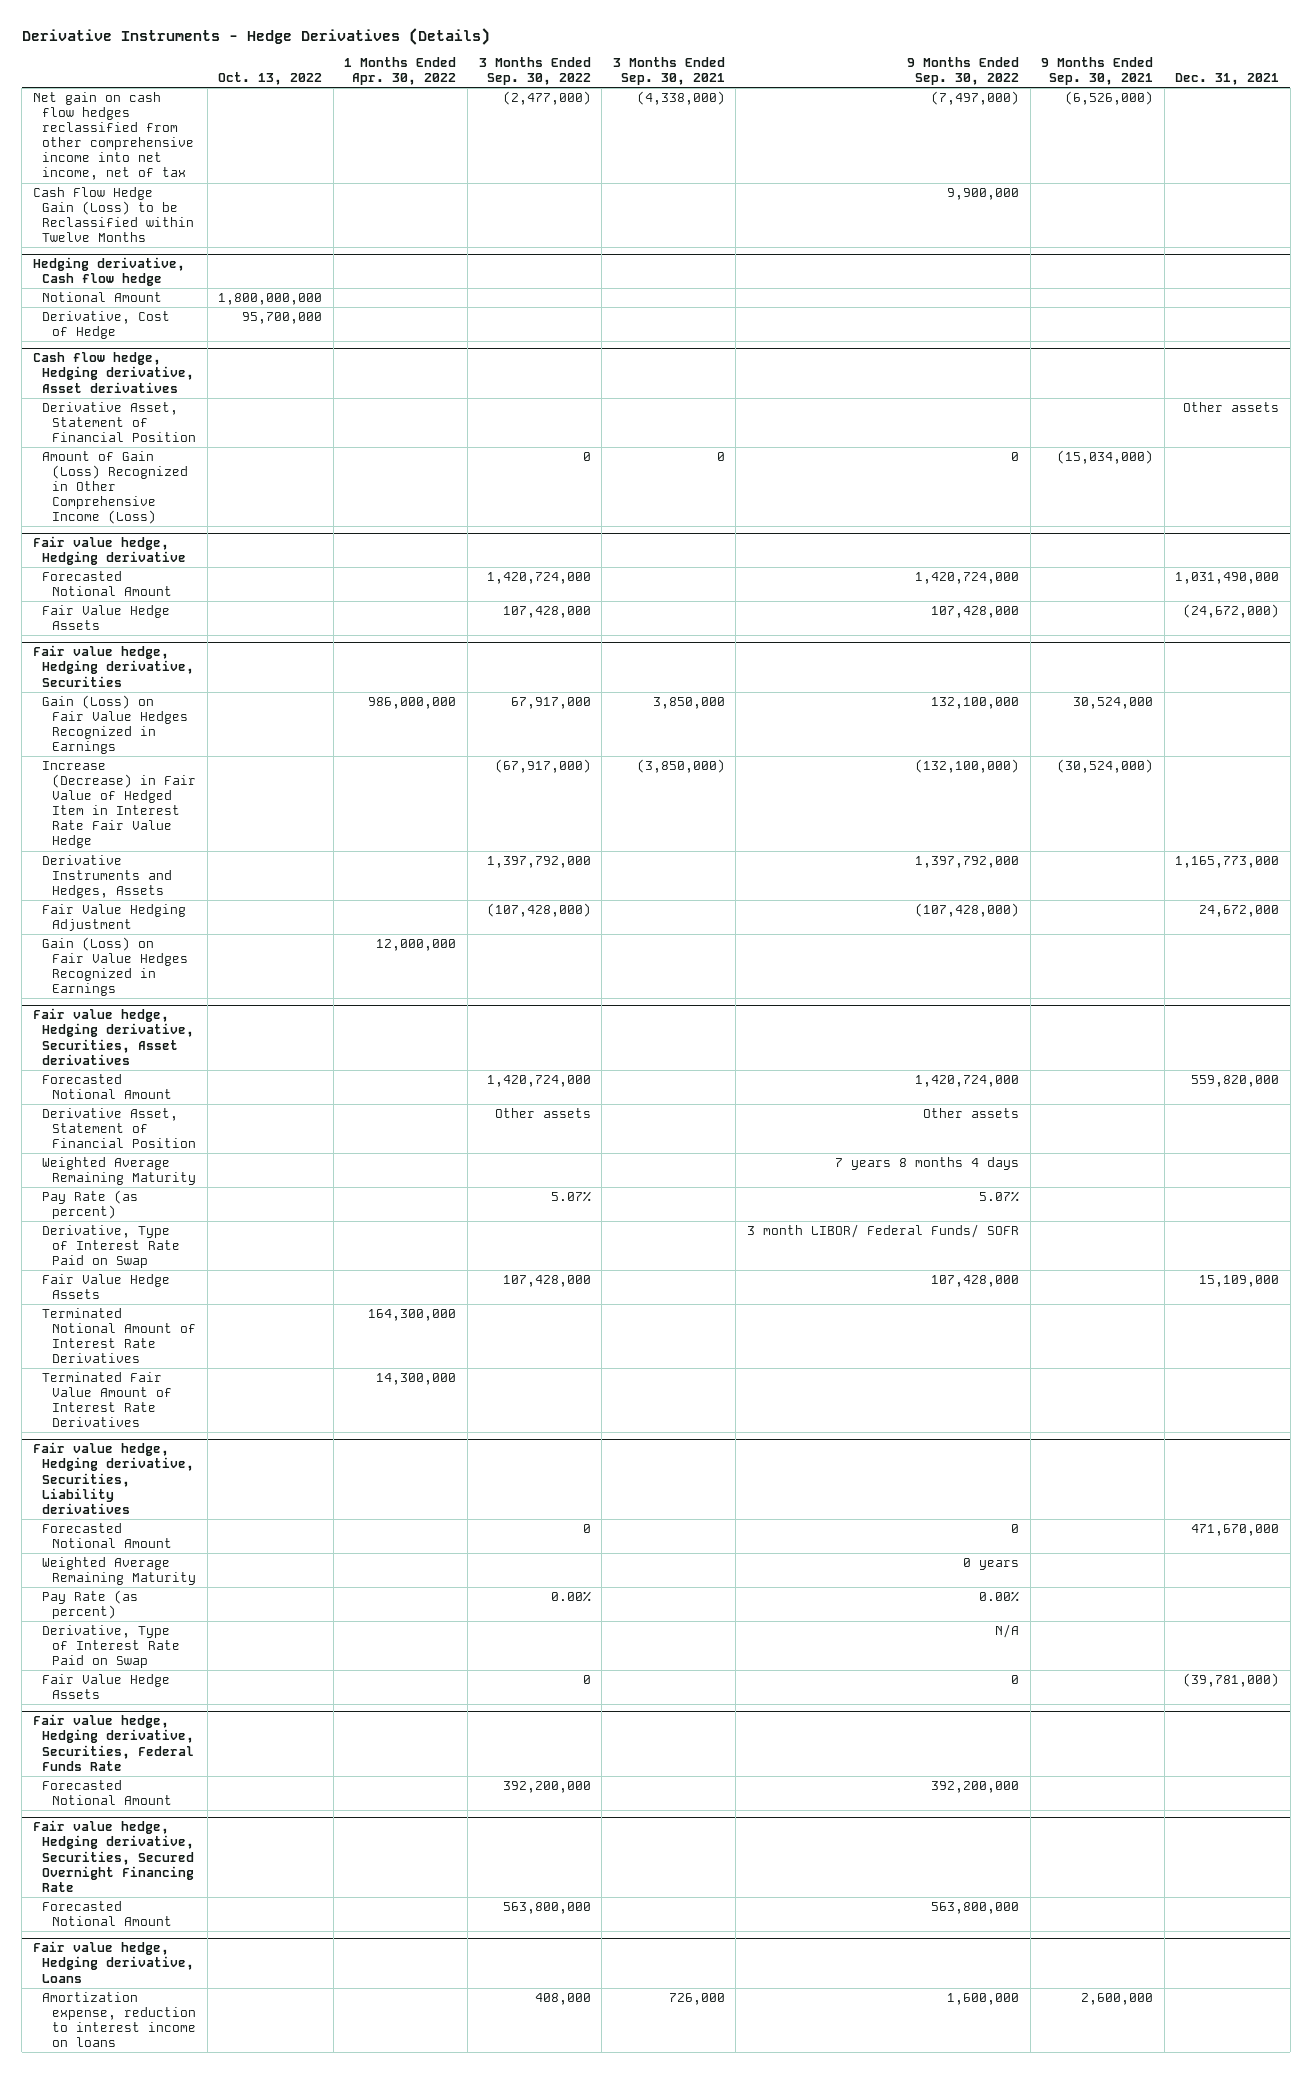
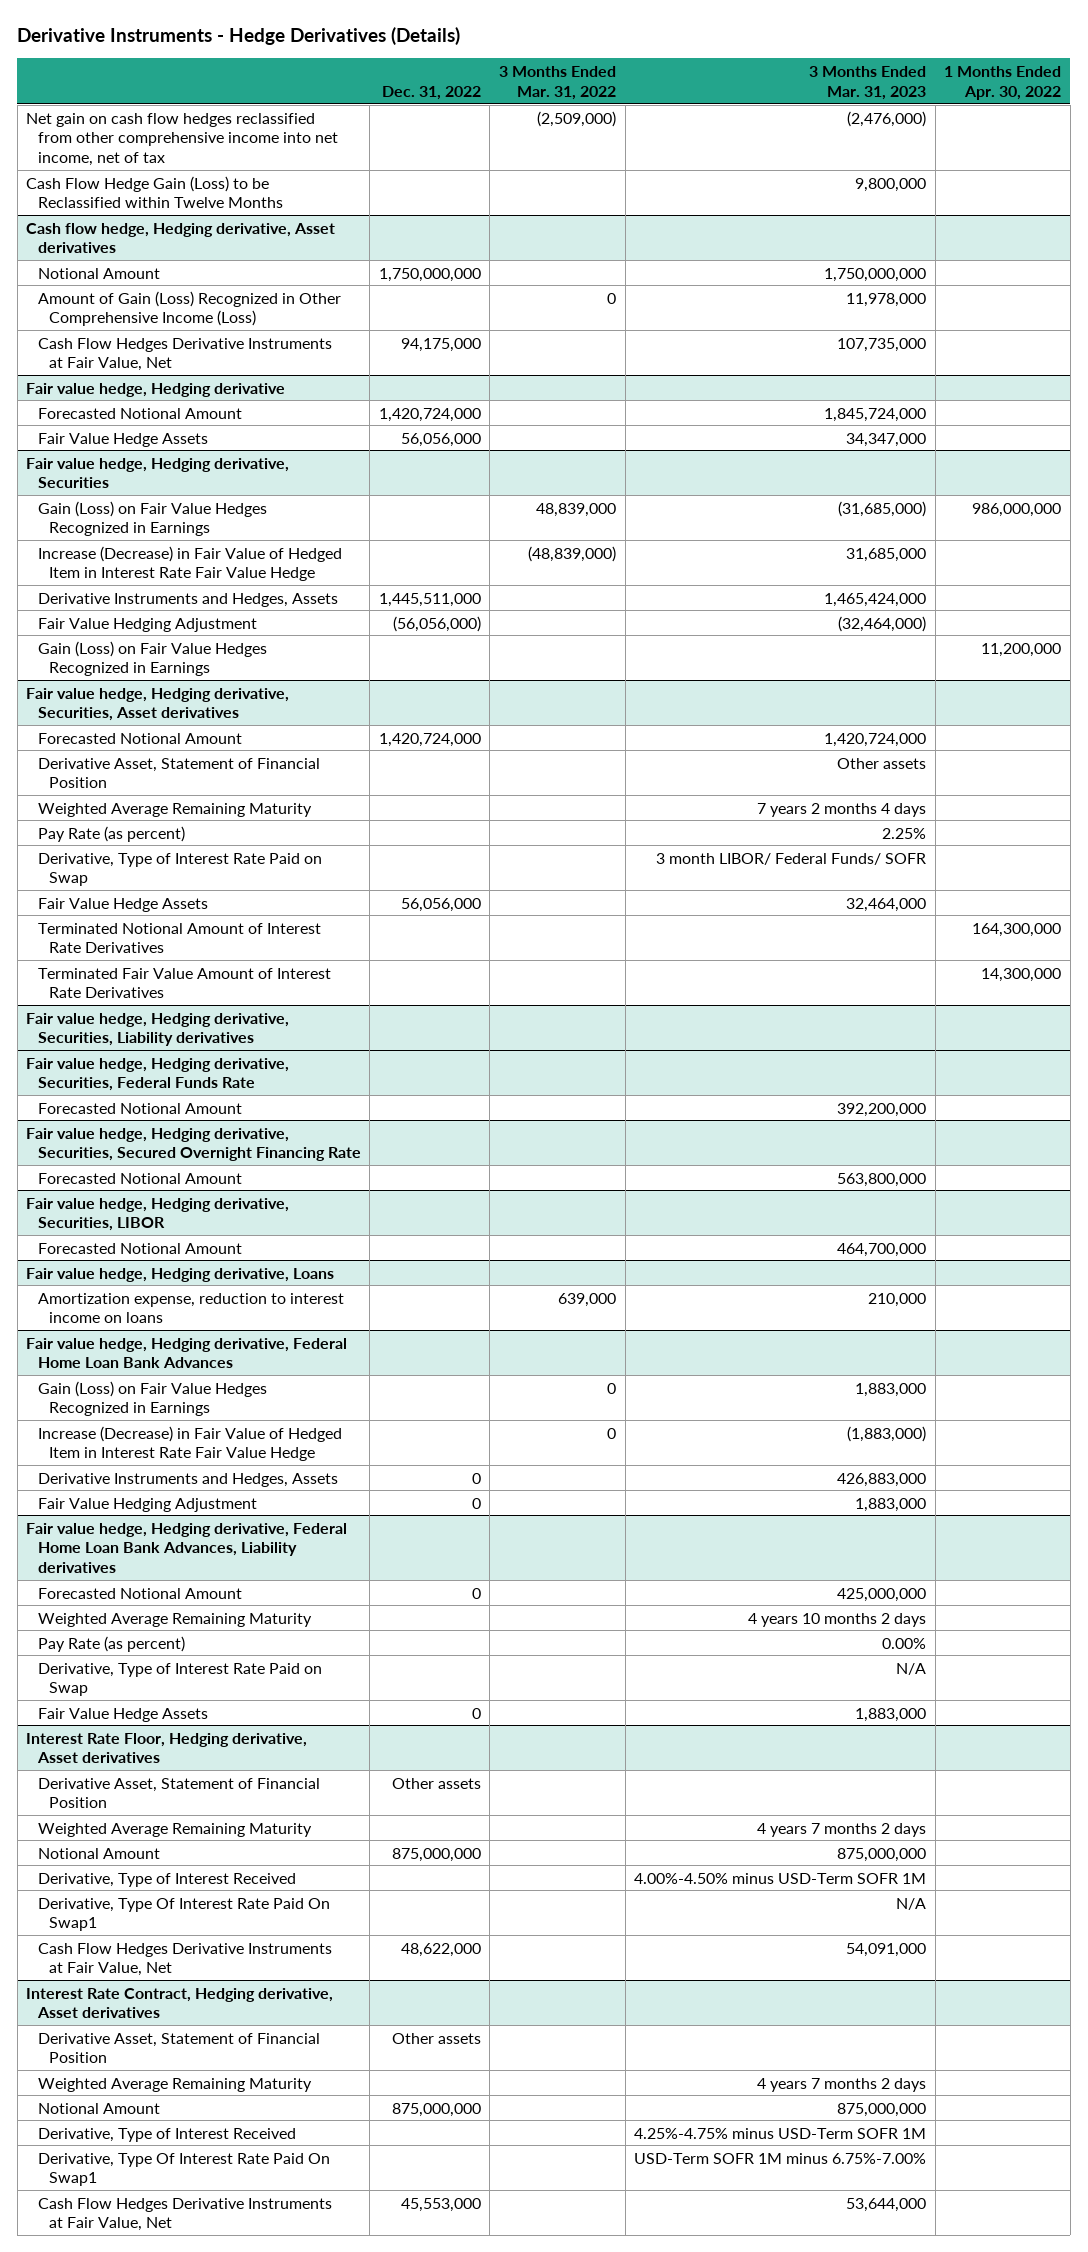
[218,72,323,86] Oct. 13, 2022 -> none
[478,57,591,86] 3 Months Ended Sep. 30, 2022 -> none
[612,57,725,86] 3 Months Ended Sep. 30, 2021 -> none
[906,57,1019,86] 9 Months Ended Sep. 30, 2022 -> none
[1041,57,1154,86] 9 Months Ended Sep. 30, 2021 -> none
[1175,73,1280,86] Dec. 31, 2021 -> none
none -> [381,85,481,100] Dec. 31, 2022
none -> [498,65,616,100] 3 Months Ended Mar. 31, 2022
none -> [809,65,927,100] 3 Months Ended Mar. 31, 2023
[32,257,185,287] Hedging derivative, Cash flow hedge -> none
[42,291,163,302] Notional Amount -> none
[42,310,171,339] Derivative, Cost of Hedge -> none
[42,401,196,443] Derivative Asset, Statement of Financial Position -> none
none -> [37,267,160,279] Notional Amount
none -> [37,337,332,372] Cash Flow Hedges Derivative Instruments at Fair Value, Net
[376,938,457,951] 12,000,000 -> [981,642,1062,657] 11,200,000
[42,1522,172,1548] Forecasted Notional Amount -> none
[42,1556,196,1585] Weighted Average Remaining Maturity -> none
[42,1589,139,1619] Pay Rate (as percent) -> none
[42,1624,180,1669] Derivative, Type of Interest Rate Paid on Swap -> none
[42,1673,171,1699] Fair Value Hedge Assets -> none
none -> [26,1197,290,1232] Fair value hedge, Hedging derivative, Securities, LIBOR
none -> [37,1242,242,1254] Forecasted Notional Amount
none -> [26,1337,348,1369] Fair value hedge, Hedging derivative, Federal Home Loan Bank Advances
none -> [37,1380,267,1417] Gain (Loss) on Fair Value Hedges Recognized in Earnings
none -> [37,1425,342,1462] Increase (Decrease) in Fair Value of Hedged Item in Interest Rate Fair Value Hedge
none -> [37,1472,338,1487] Derivative Instruments and Hedges, Assets
none -> [37,1497,257,1512] Fair Value Hedging Adjustment
none -> [26,1522,348,1574] Fair value hedge, Hedging derivative, Federal Home Loan Bank Advances, Liability derivatives
none -> [37,1587,242,1599] Forecasted Notional Amount
none -> [37,1612,312,1627] Weighted Average Remaining Maturity
none -> [37,1635,185,1652] Pay Rate (as percent)
none -> [37,1662,322,1697] Derivative, Type of Interest Rate Paid on Swap
none -> [37,1707,208,1722] Fair Value Hedge Assets
none -> [26,1732,308,1764] Interest Rate Floor, Hedging derivative, Asset derivatives
none -> [37,1777,320,1809] Derivative Asset, Statement of Financial Position
none -> [37,1822,312,1837] Weighted Average Remaining Maturity
none -> [37,1847,160,1859] Notional Amount
none -> [37,1872,296,1887] Derivative, Type of Interest Received
none -> [37,1897,330,1932] Derivative, Type Of Interest Rate Paid On Swap1
none -> [37,1942,332,1977] Cash Flow Hedges Derivative Instruments at Fair Value, Net
none -> [26,1987,334,2019] Interest Rate Contract, Hedging derivative, Asset derivatives
none -> [37,2032,320,2064] Derivative Asset, Statement of Financial Position
none -> [37,2077,312,2092] Weighted Average Remaining Maturity
none -> [37,2102,160,2114] Notional Amount
none -> [37,2127,296,2142] Derivative, Type of Interest Received
none -> [37,2152,330,2187] Derivative, Type Of Interest Rate Paid On Swap1
none -> [37,2197,332,2232] Cash Flow Hedges Derivative Instruments at Fair Value, Net

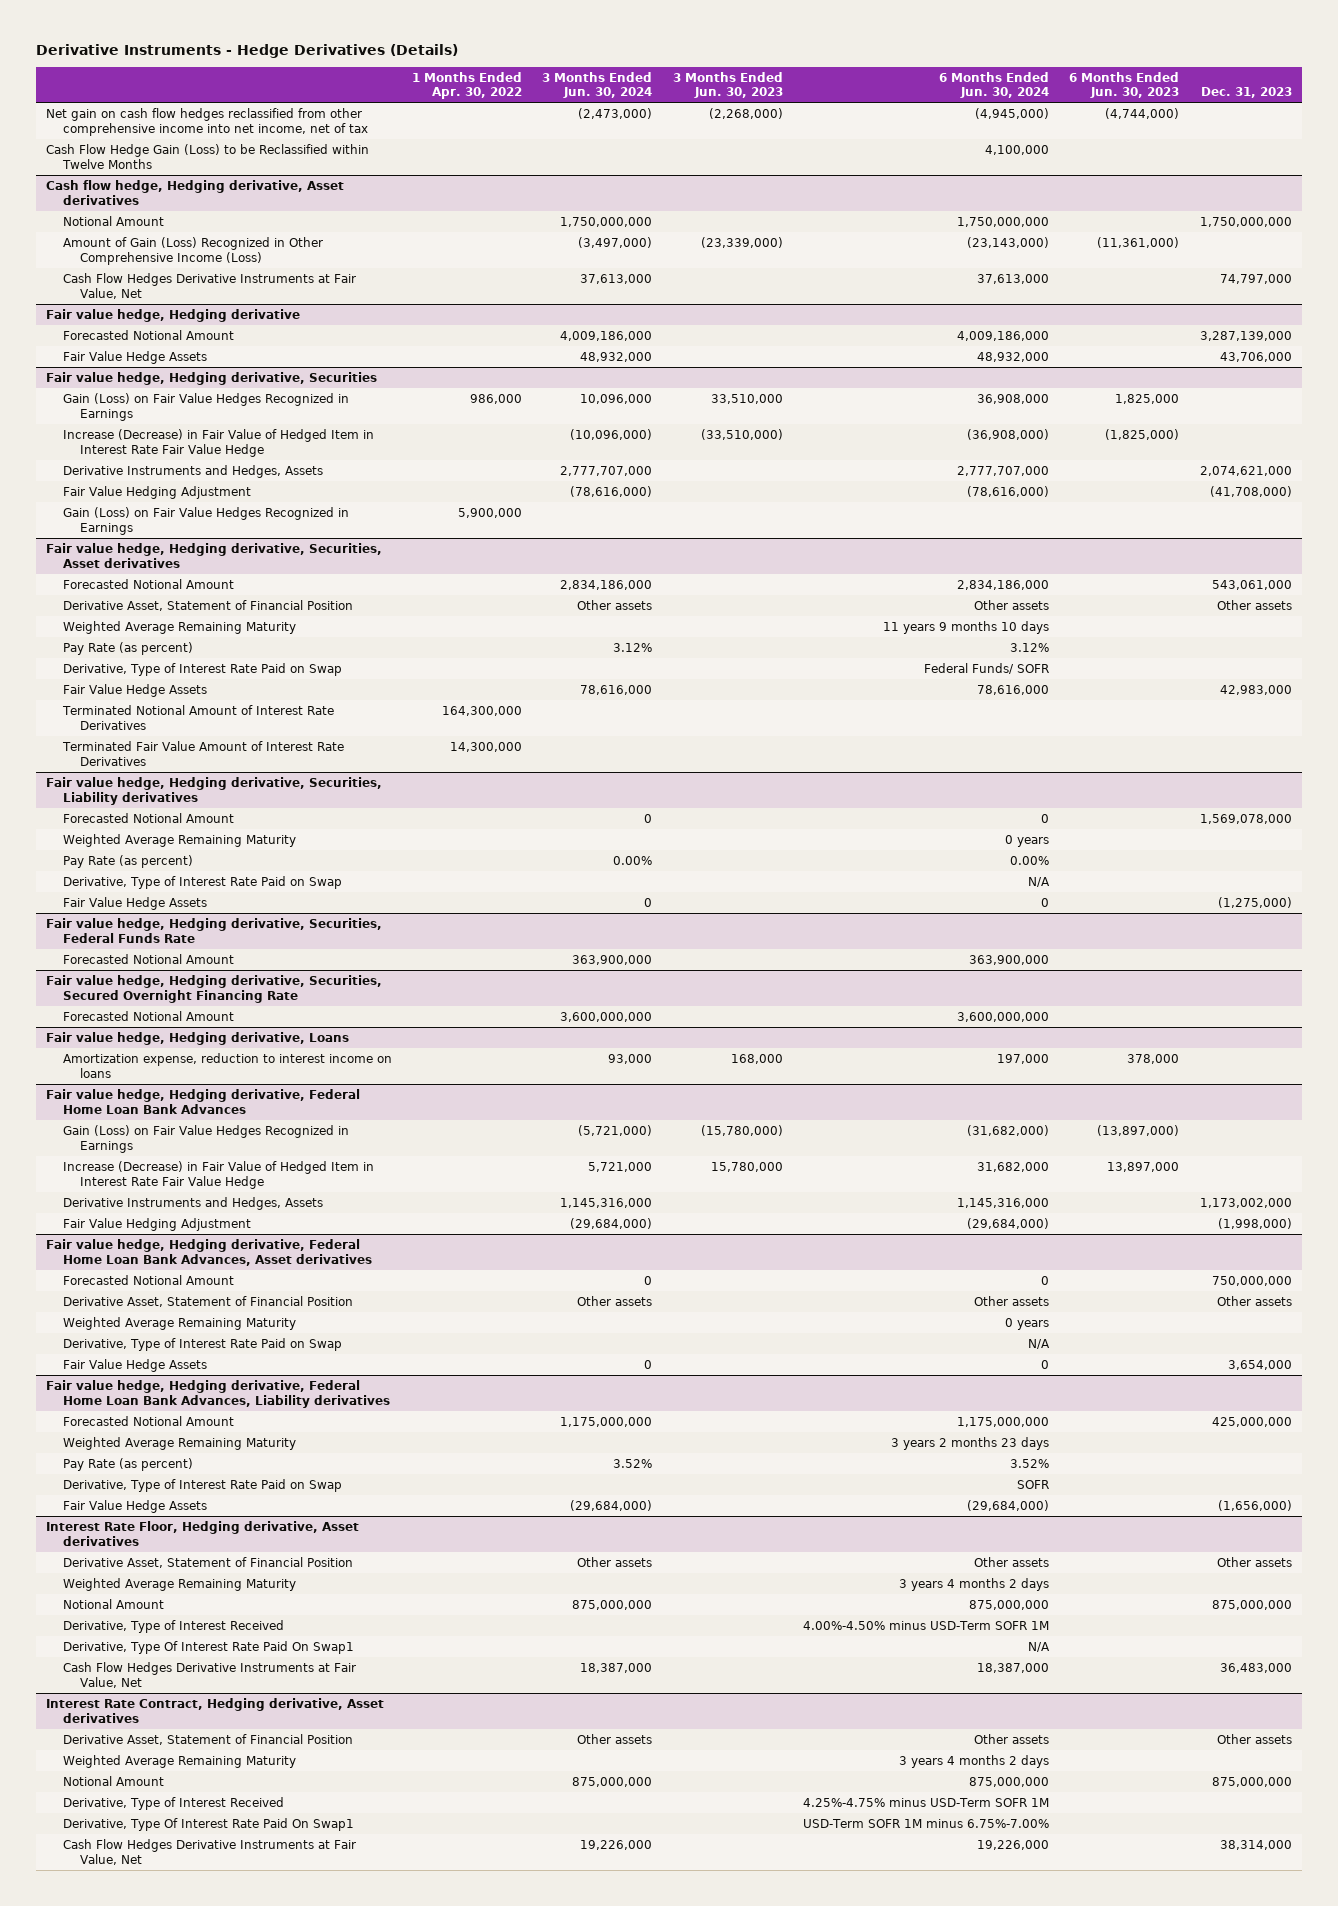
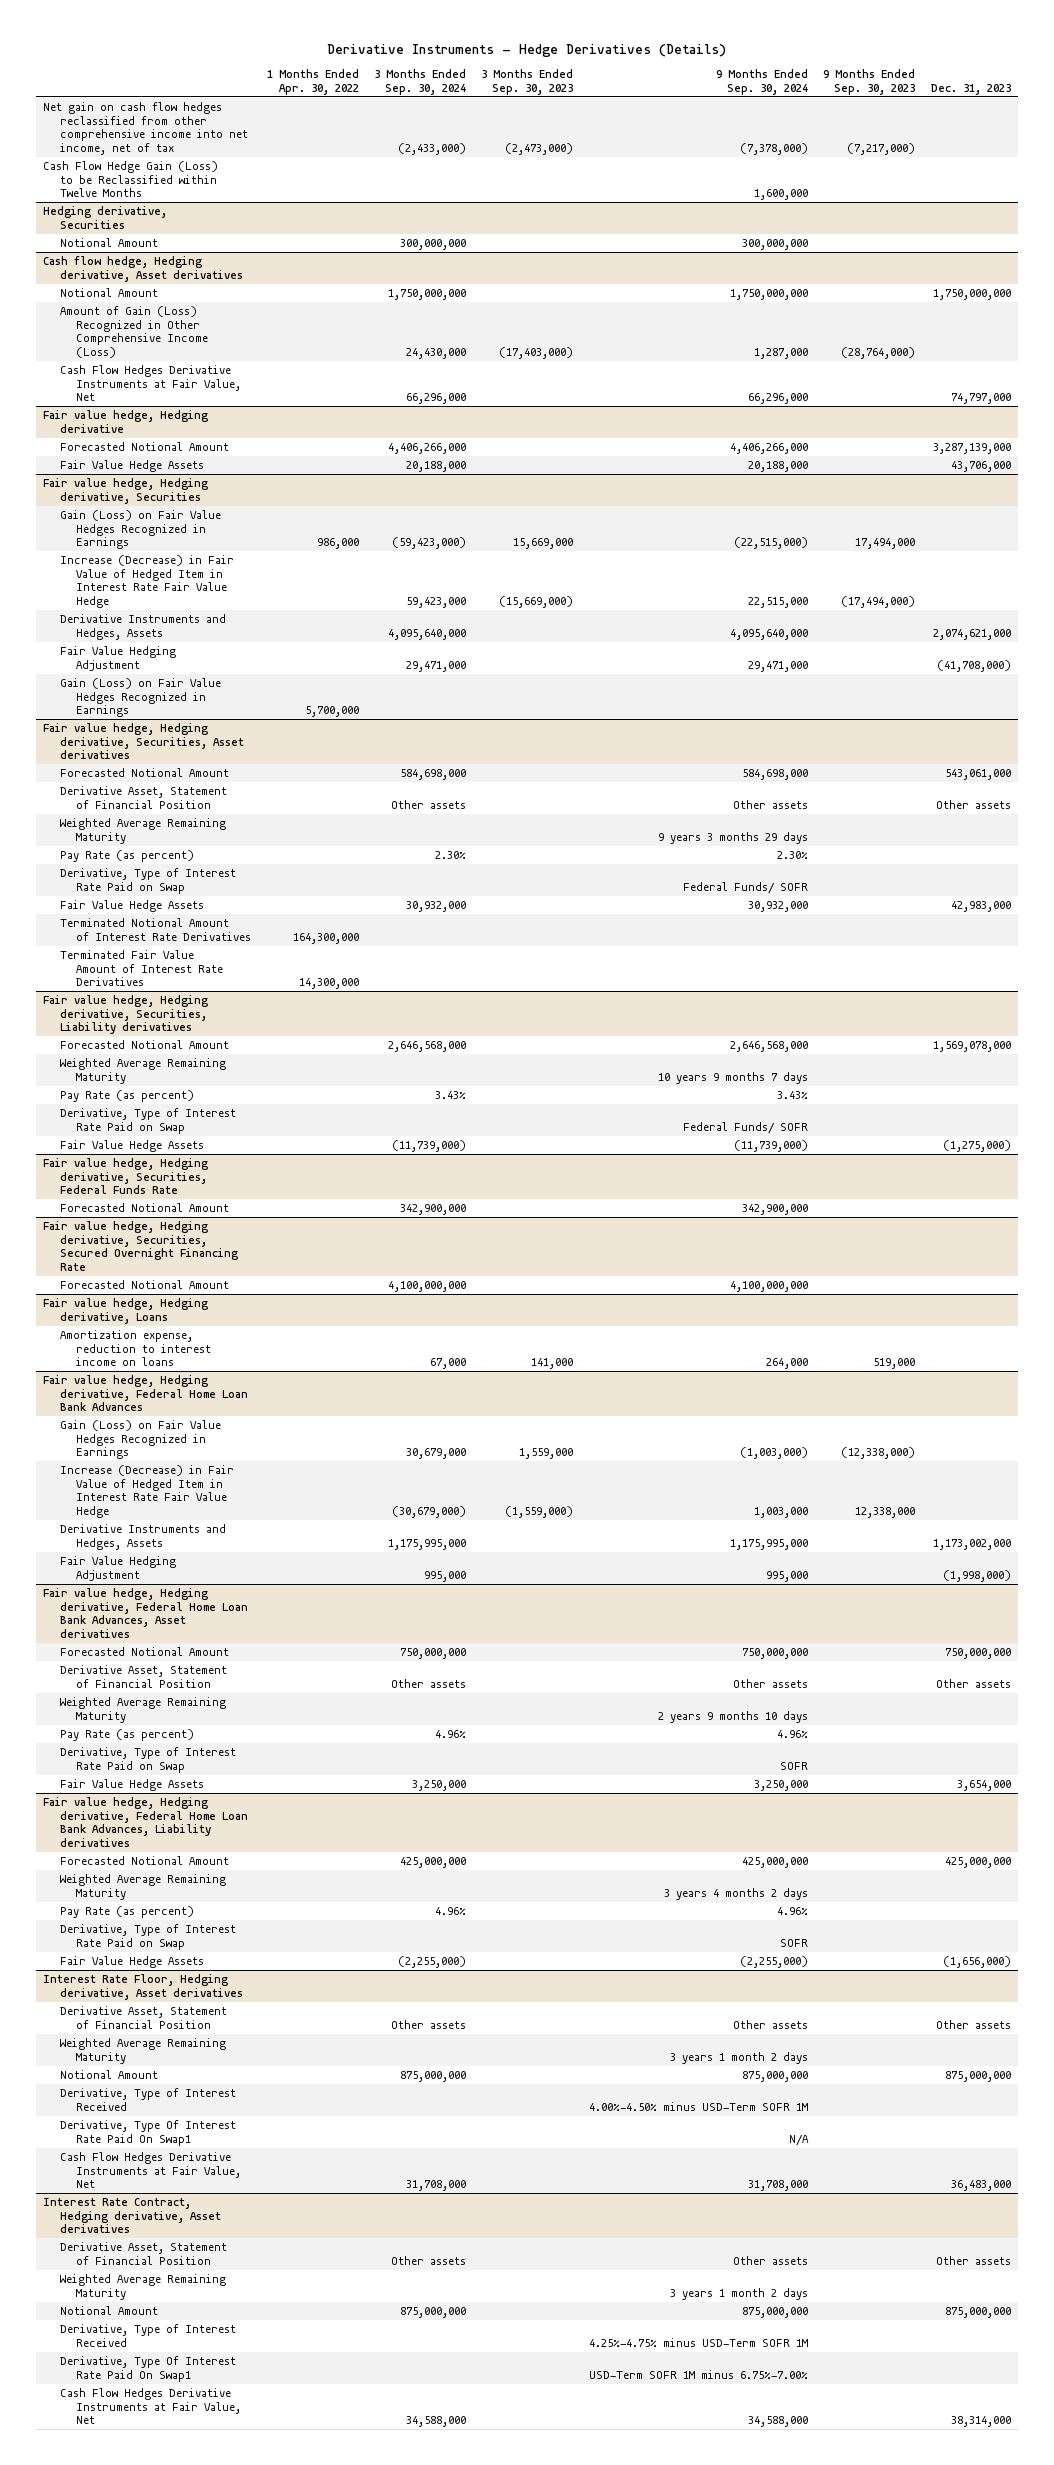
[542,71,653,99] 3 Months Ended Jun. 30, 2024 -> none
[672,71,783,99] 3 Months Ended Jun. 30, 2023 -> none
[939,71,1050,99] 6 Months Ended Jun. 30, 2024 -> none
[1069,71,1180,99] 6 Months Ended Jun. 30, 2023 -> none
none -> [374,69,467,95] 3 Months Ended Sep. 30, 2024
none -> [481,69,574,95] 3 Months Ended Sep. 30, 2023
none -> [715,69,808,95] 9 Months Ended Sep. 30, 2024
none -> [823,69,916,95] 9 Months Ended Sep. 30, 2023
none -> [43,206,168,229] Hedging derivative, Securities
none -> [59,238,158,248] Notional Amount
[458,507,523,518] 5,900,000 -> [304,706,359,718] 5,700,000
none -> [59,1729,194,1742] Pay Rate (as percent)

